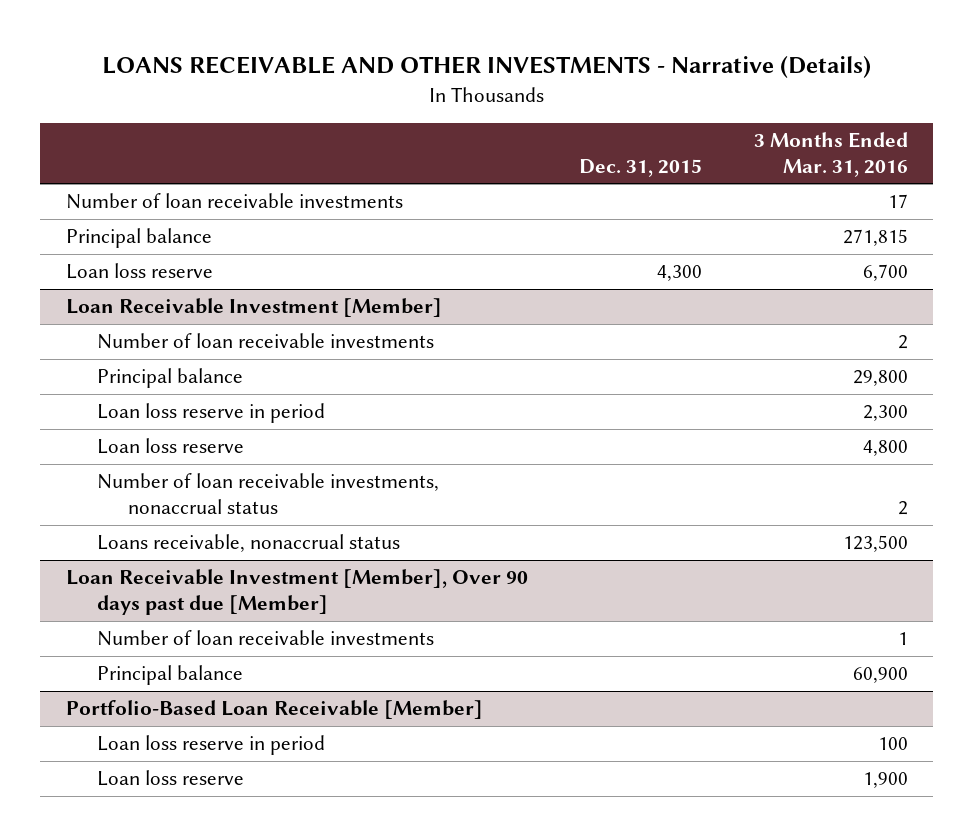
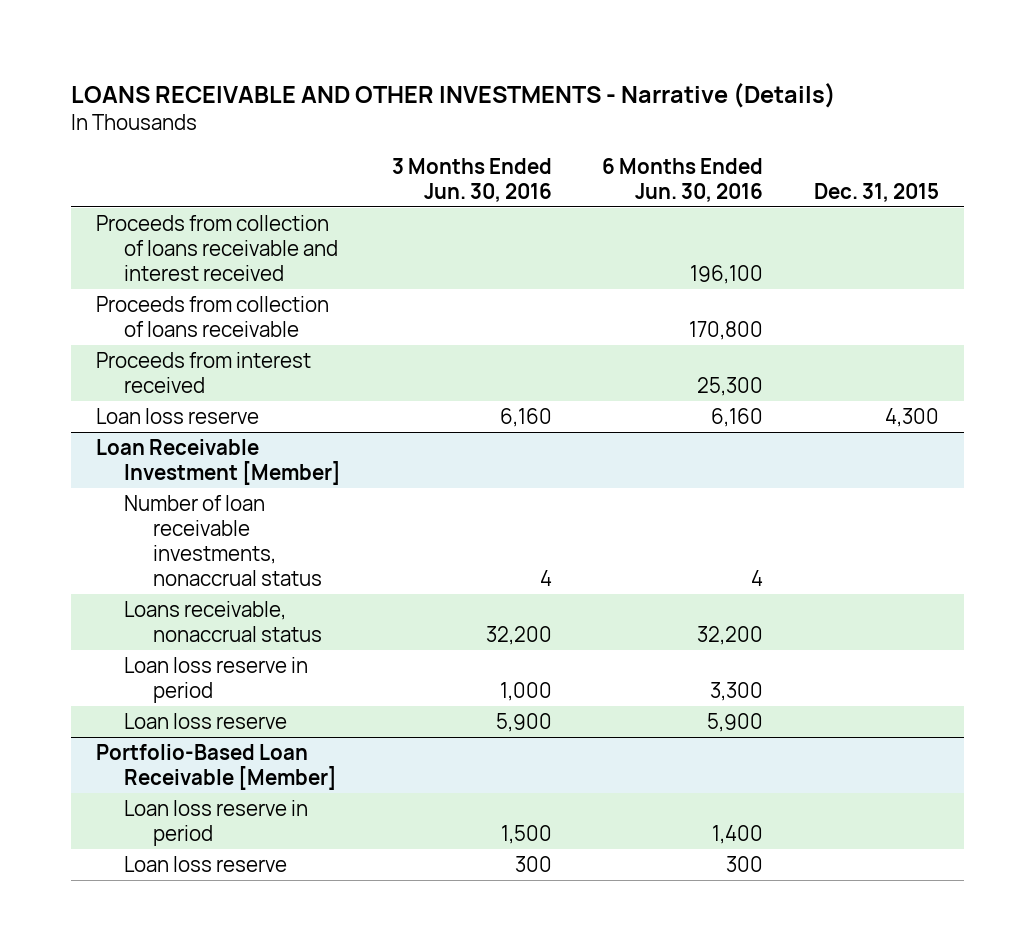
[753,131,908,177] 3 Months Ended Mar. 31, 2016 -> none
none -> [391,157,552,202] 3 Months Ended Jun. 30, 2016
none -> [602,157,764,202] 6 Months Ended Jun. 30, 2016
[66,193,404,210] Number of loan receivable investments -> none
[66,228,213,249] Principal balance -> none
none -> [96,214,339,282] Proceeds from collection of loans receivable and interest received
none -> [96,295,330,337] Proceeds from collection of loans receivable
none -> [96,351,312,393] Proceeds from interest received
[97,333,435,350] Number of loan receivable investments -> none
[97,368,244,389] Principal balance -> none
[66,569,529,616] Loan Receivable Investment [Member], Over 90 days past due [Member] -> none
[97,630,435,647] Number of loan receivable investments -> none
[97,665,244,686] Principal balance -> none
[97,403,326,424] Loan loss reserve in period -> [124,656,309,703] Loan loss reserve in period
[97,438,245,455] Loan loss reserve -> [124,712,288,729] Loan loss reserve

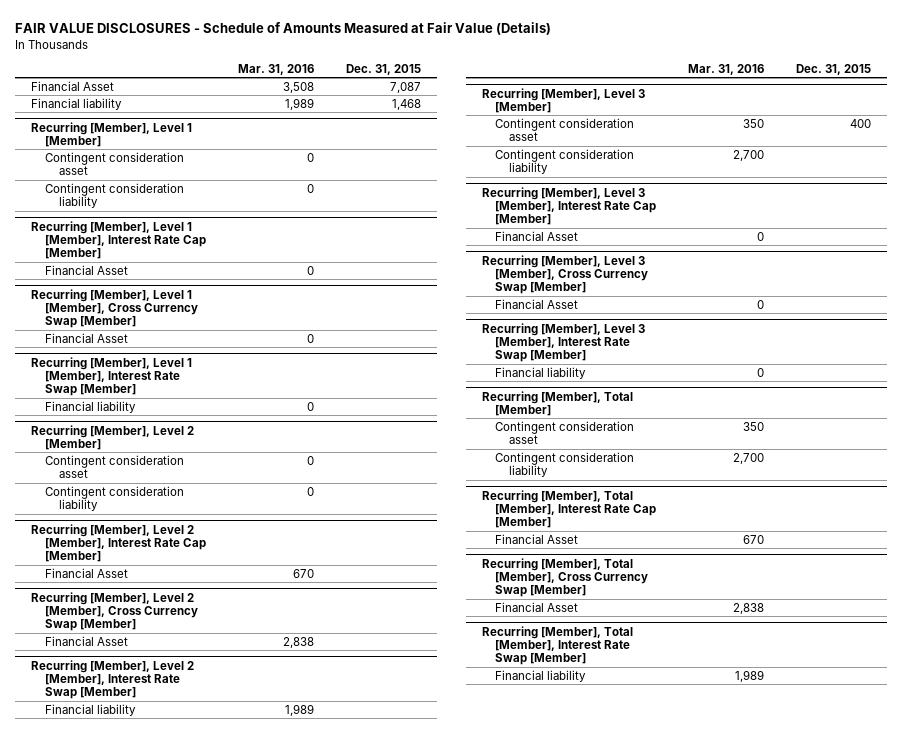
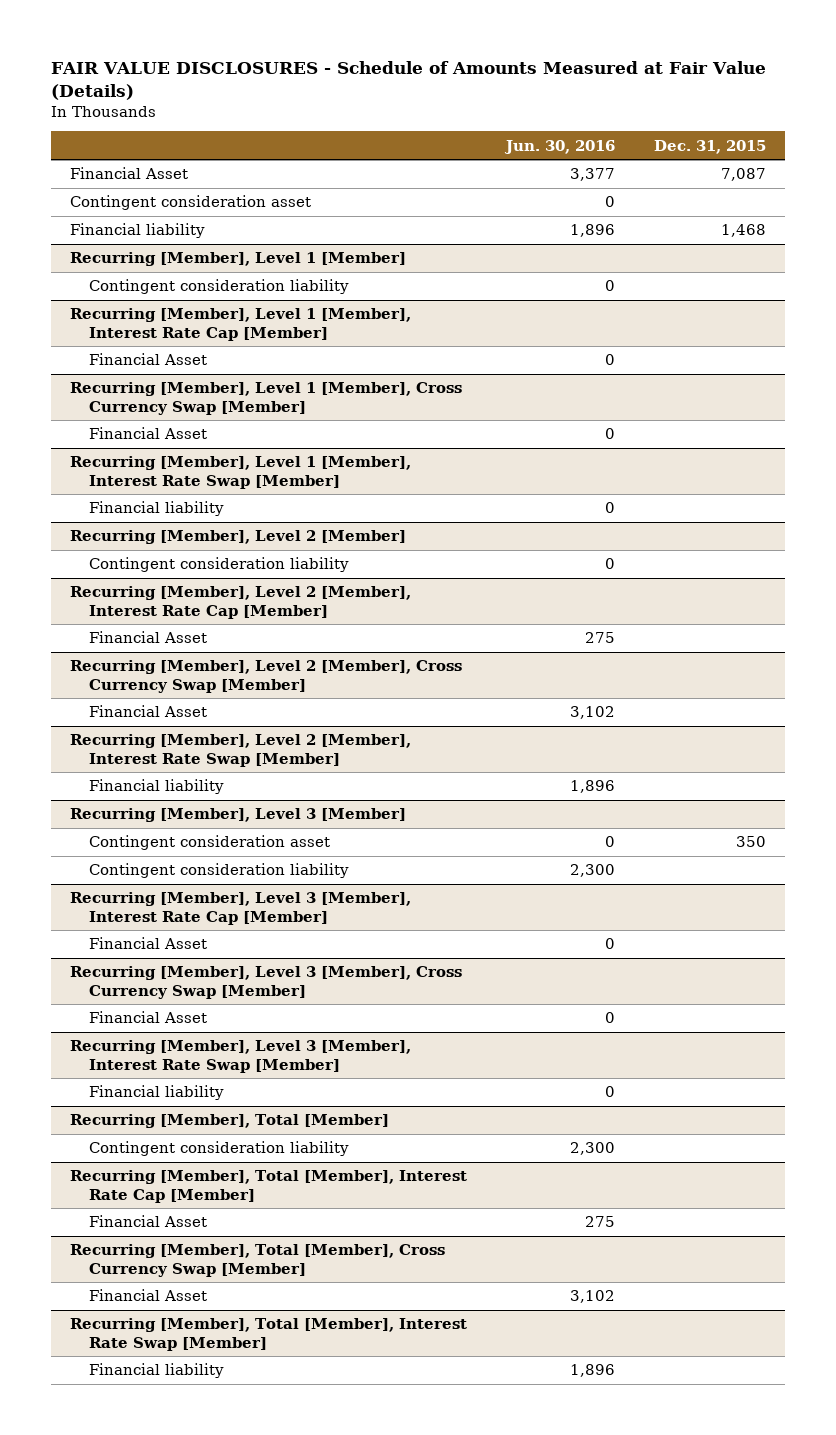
[237,63,314,75] Mar. 31, 2016 -> none
none -> [503,139,615,154] Jun. 30, 2016
none -> [70,195,312,211] Contingent consideration asset
[45,151,185,176] Contingent consideration asset -> none
[45,454,185,479] Contingent consideration asset -> none
[850,118,872,128] 400 -> [735,836,766,848] 350
[495,420,635,445] Contingent consideration asset -> none

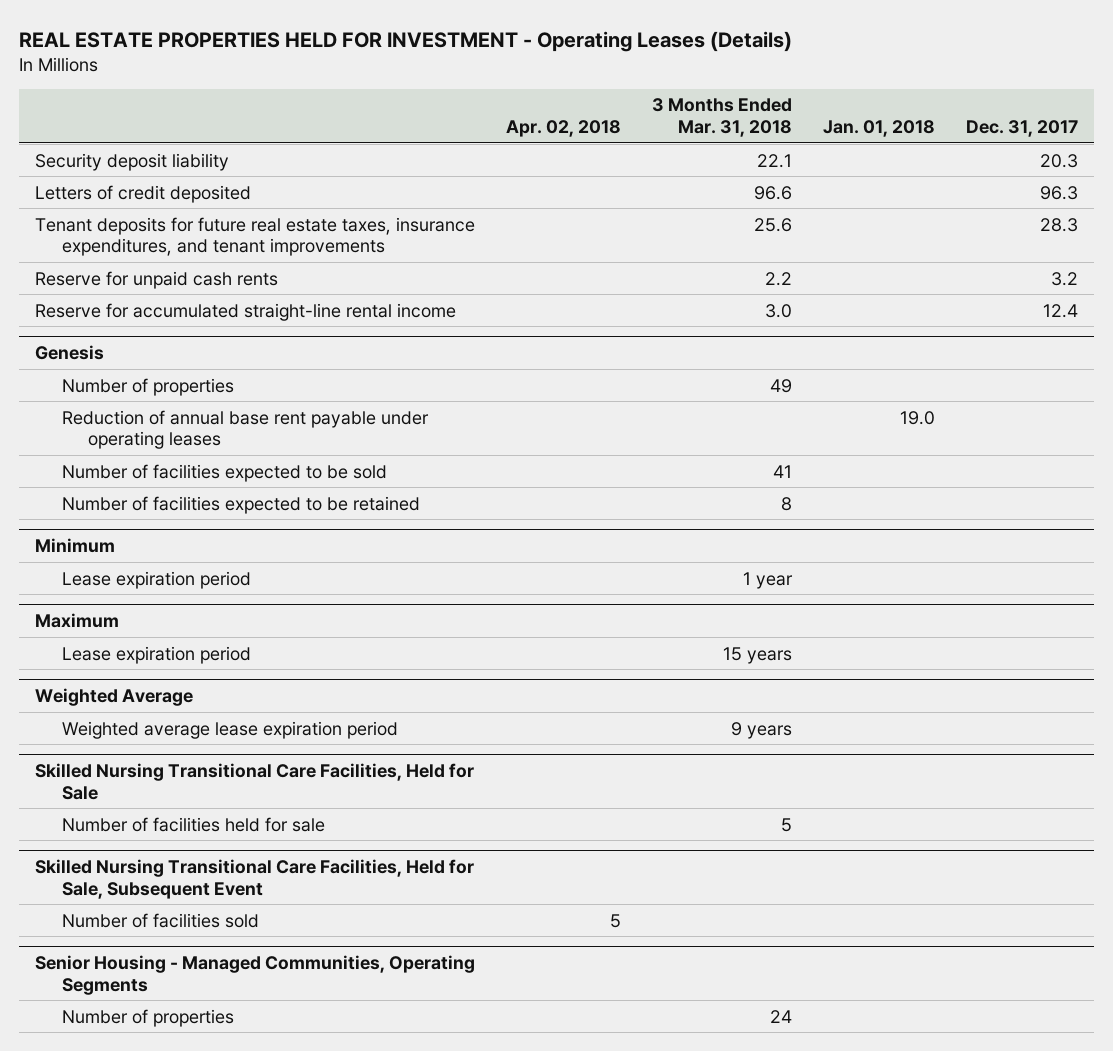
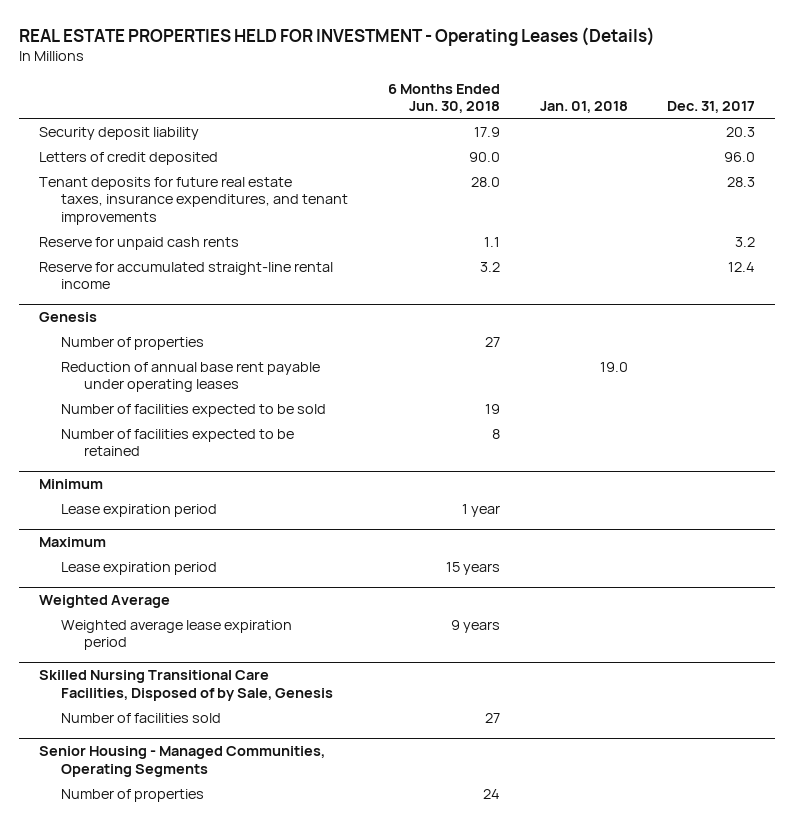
[505,119,621,137] Apr. 02, 2018 -> none
[652,98,793,137] 3 Months Ended Mar. 31, 2018 -> none
none -> [387,83,500,114] 6 Months Ended Jun. 30, 2018
[1040,185,1079,200] 96.3 -> [724,151,756,162] 96.0
[61,816,325,832] Number of facilities held for sale -> none
[34,859,474,899] Skilled Nursing Transitional Care Facilities, Held for Sale, Subsequent Event -> none
[61,912,259,928] Number of facilities sold -> none
[34,763,474,800] Skilled Nursing Transitional Care Facilities, Held for Sale -> [38,670,334,701] Skilled Nursing Transitional Care Facilities, Disposed of by Sale, Genesis
none -> [61,712,222,723] Number of facilities sold

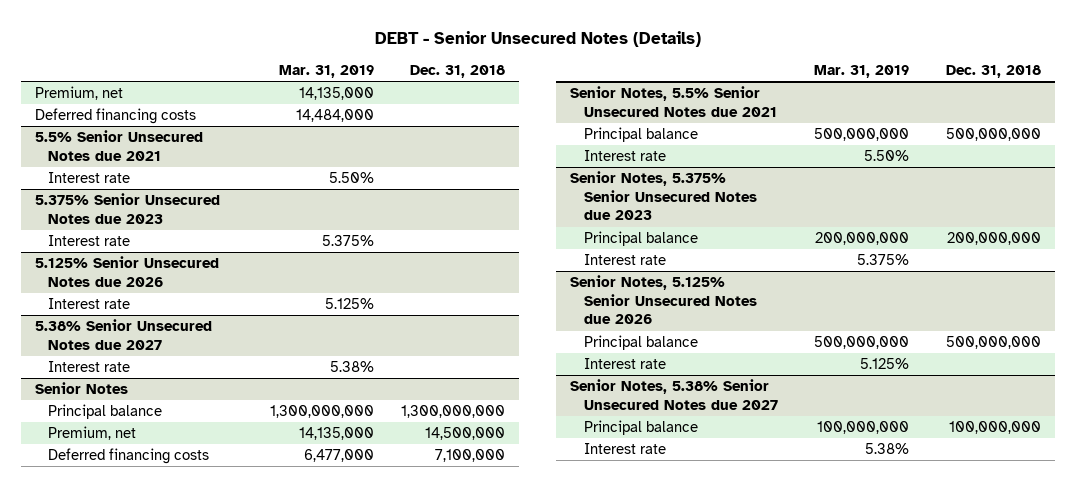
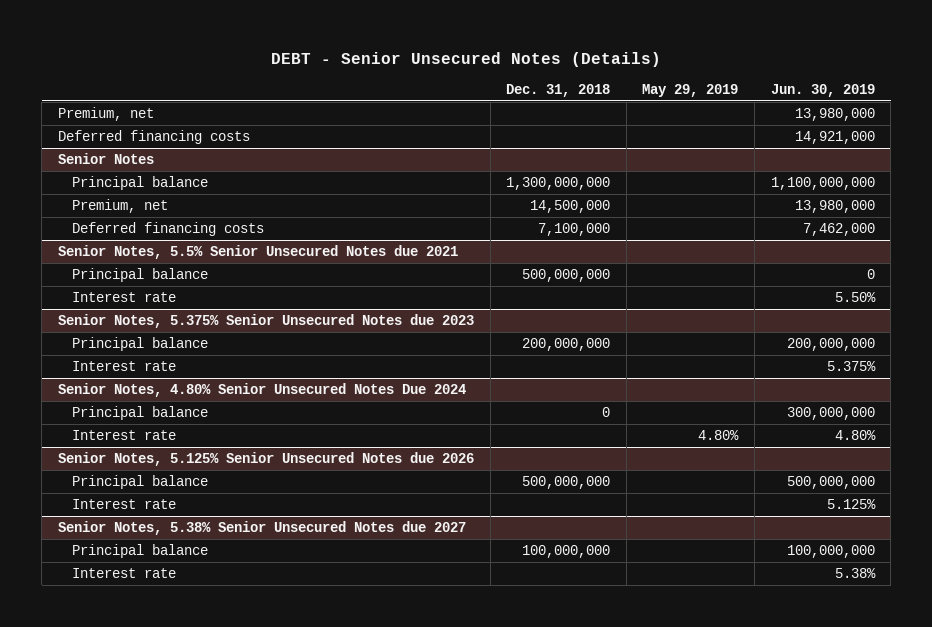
[278,64,374,78] Mar. 31, 2019 -> none
none -> [642,83,739,97] May 29, 2019
none -> [770,83,875,97] Jun. 30, 2019
[34,130,203,161] 5.5% Senior Unsecured Notes due 2021 -> none
[48,172,131,184] Interest rate -> none
[34,193,220,224] 5.375% Senior Unsecured Notes due 2023 -> none
[48,235,131,247] Interest rate -> none
[34,256,219,287] 5.125% Senior Unsecured Notes due 2026 -> none
[48,298,131,310] Interest rate -> none
[34,319,212,350] 5.38% Senior Unsecured Notes due 2027 -> none
[48,361,131,373] Interest rate -> none
none -> [57,383,466,398] Senior Notes, 4.80% Senior Unsecured Notes Due 2024
none -> [71,406,208,421] Principal balance
none -> [71,430,176,441] Interest rate

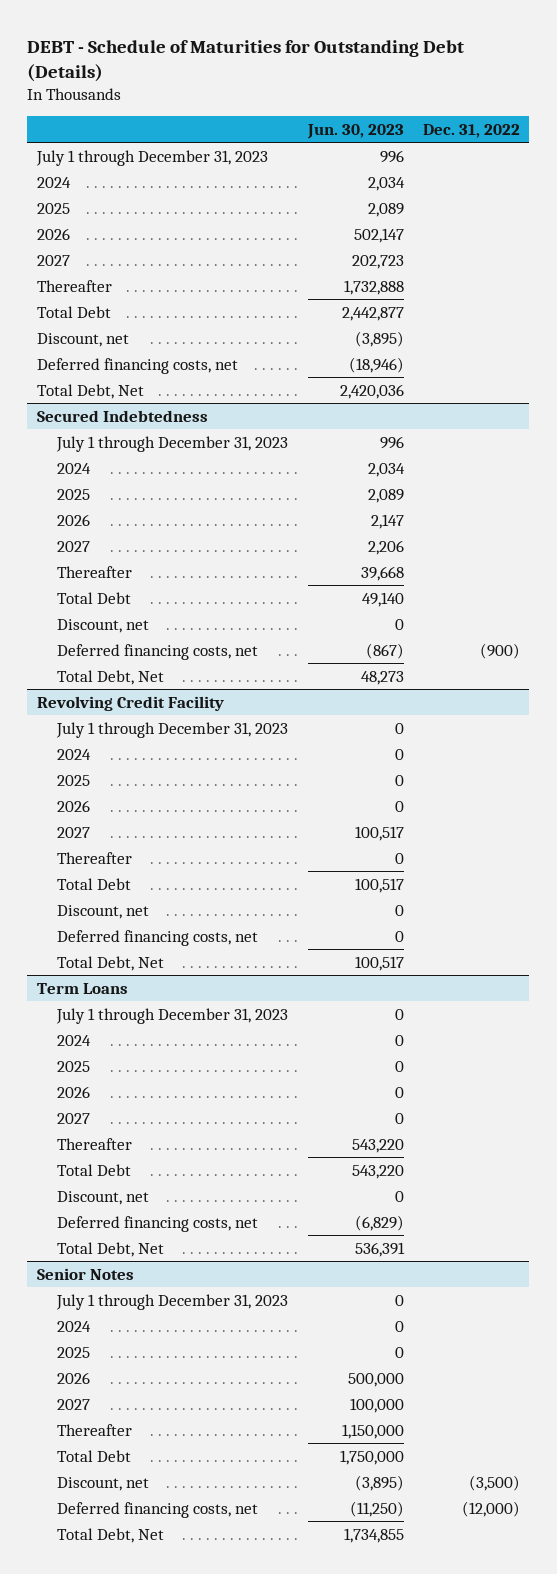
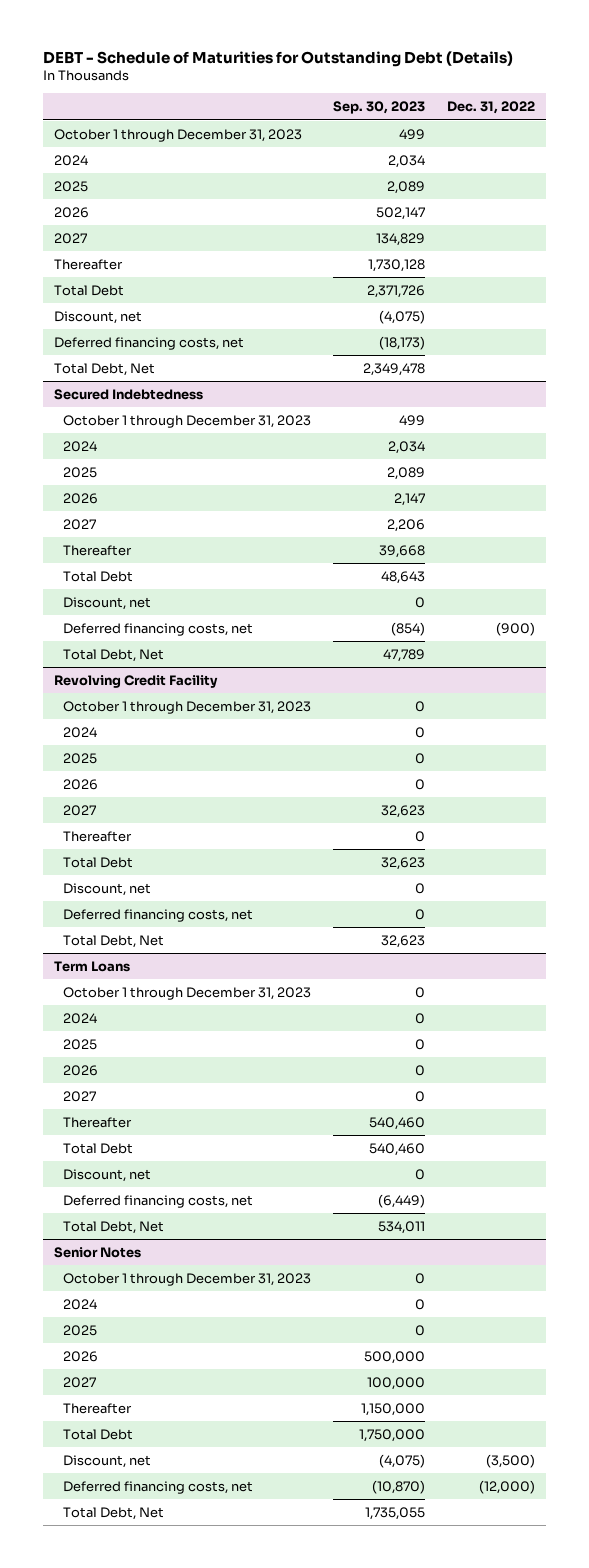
[306,123,404,139] Jun. 30, 2023 -> none
none -> [333,101,426,115] Sep. 30, 2023
[35,149,268,166] July 1 through December 31, 2023 -> [53,128,302,142] October 1 through December 31, 2023
[56,435,289,452] July 1 through December 31, 2023 -> [63,414,312,428] October 1 through December 31, 2023
[56,721,289,738] July 1 through December 31, 2023 -> [63,700,312,714] October 1 through December 31, 2023
[56,1007,289,1024] July 1 through December 31, 2023 -> [63,986,312,1000] October 1 through December 31, 2023
[56,1293,289,1310] July 1 through December 31, 2023 -> [63,1272,312,1286] October 1 through December 31, 2023

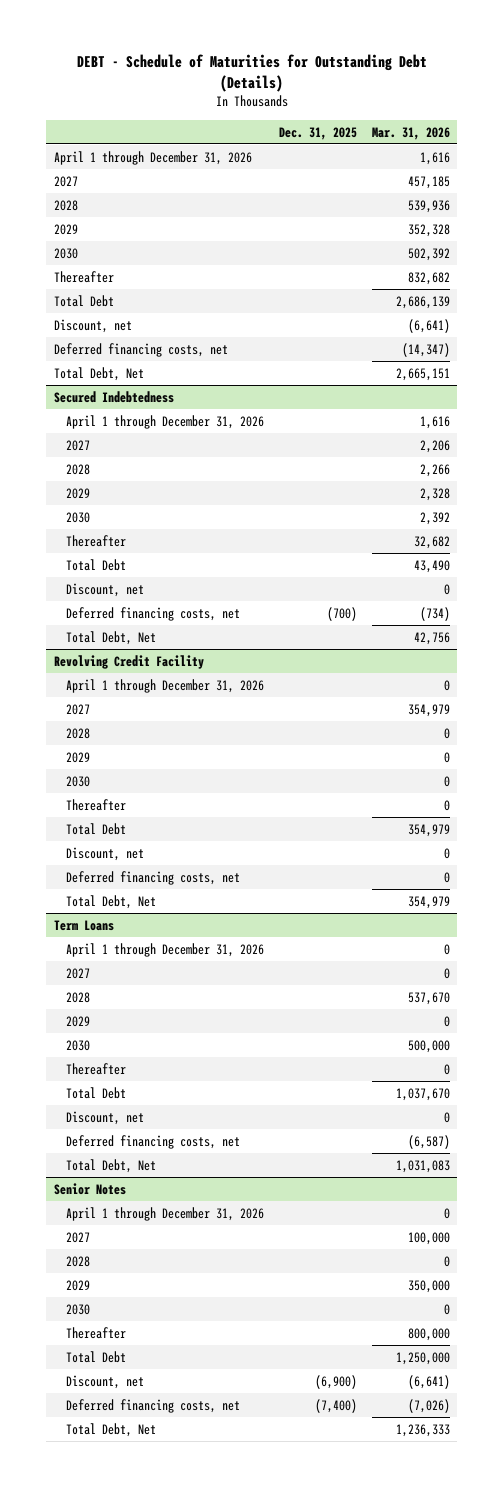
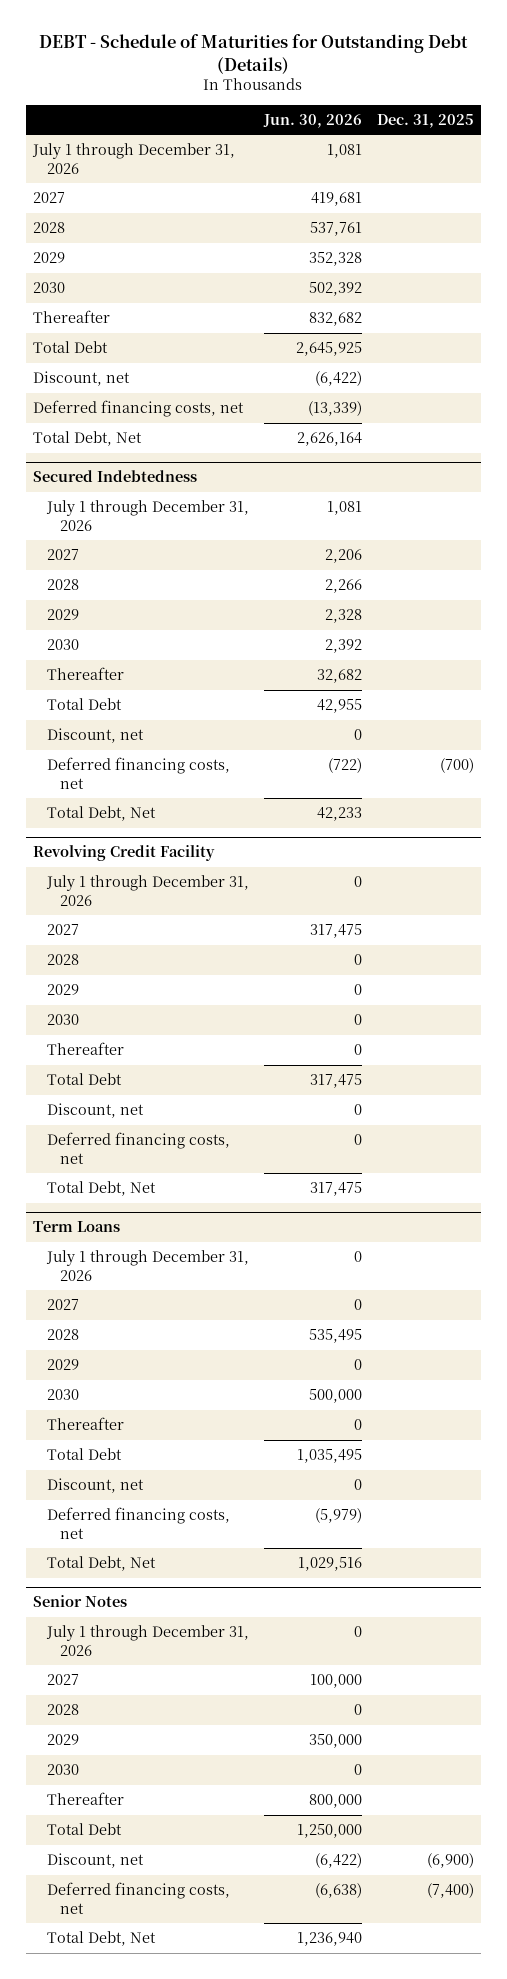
[371,126,450,140] Mar. 31, 2026 -> none
none -> [262,113,362,128] Jun. 30, 2026
[53,150,252,165] April 1 through December 31, 2026 -> [32,143,236,174] July 1 through December 31, 2026
[65,414,264,429] April 1 through December 31, 2026 -> [45,500,249,531] July 1 through December 31, 2026
[65,678,264,693] April 1 through December 31, 2026 -> [45,875,249,906] July 1 through December 31, 2026
[65,942,264,957] April 1 through December 31, 2026 -> [45,1250,249,1281] July 1 through December 31, 2026
[65,1206,264,1221] April 1 through December 31, 2026 -> [45,1625,249,1656] July 1 through December 31, 2026

